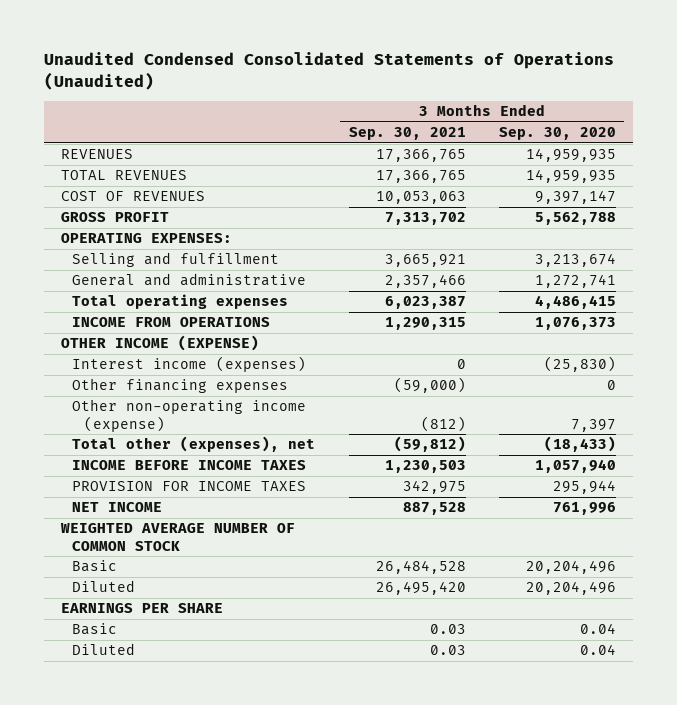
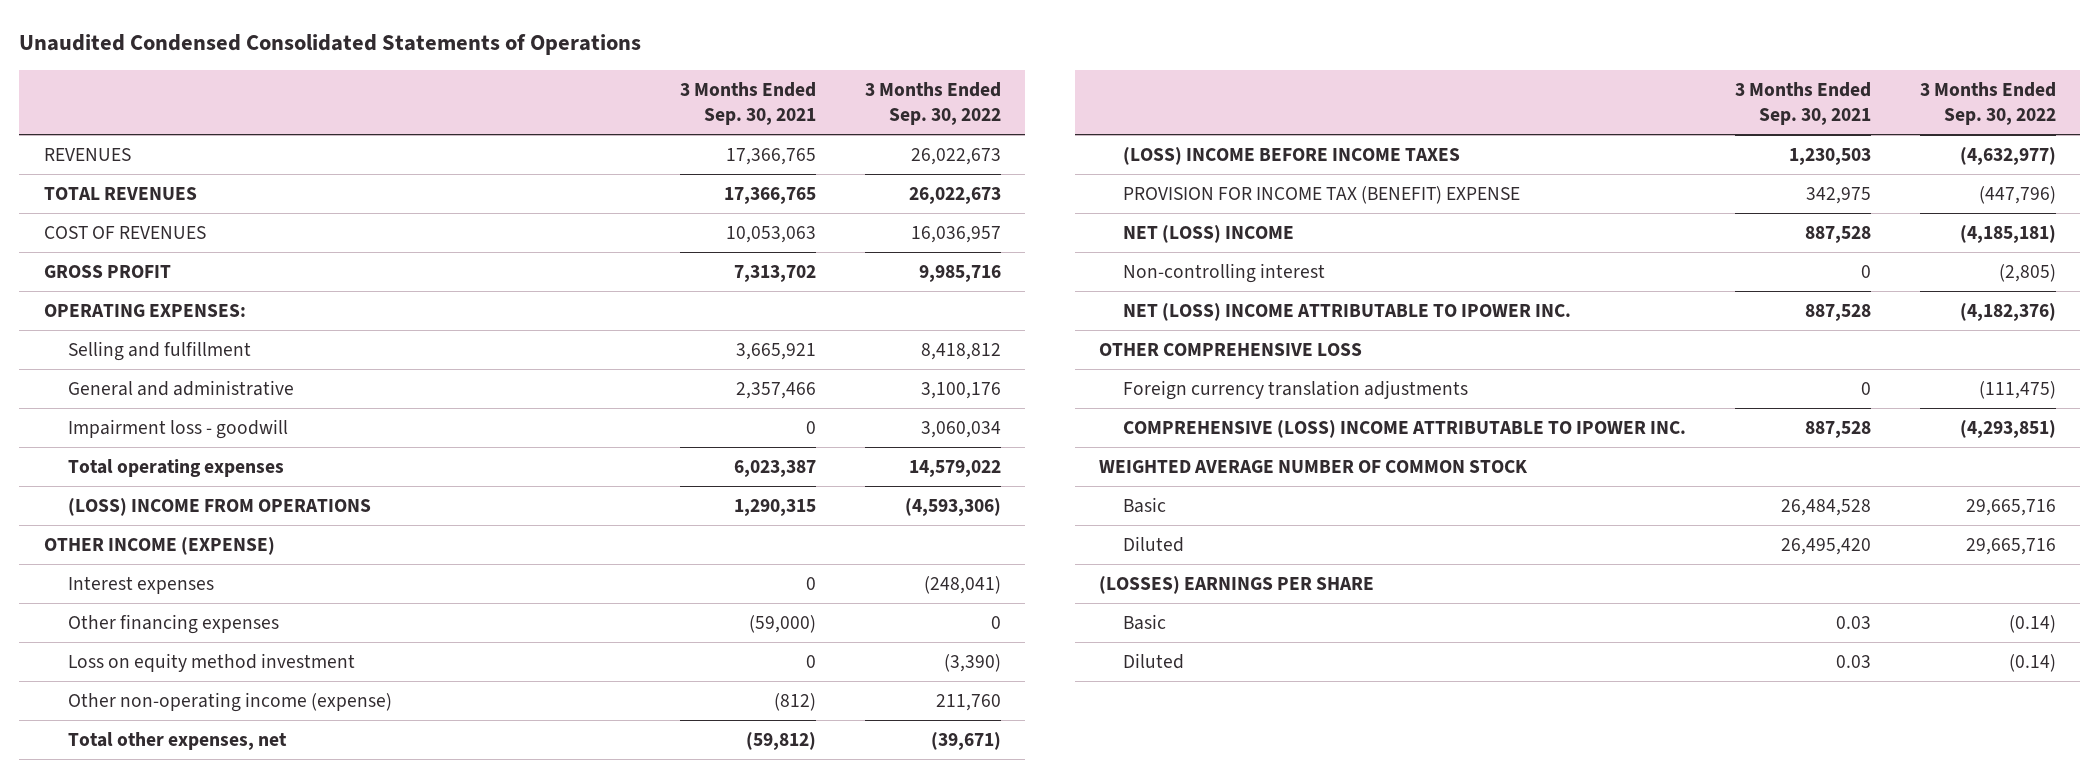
[43,52,614,90] Unaudited Condensed Consolidated Statements of Operations (Unaudited) -> [19,33,642,55] Unaudited Condensed Consolidated Statements of Operations
[498,127,616,141] Sep. 30, 2020 -> none
none -> [864,81,1001,126] 3 Months Ended Sep. 30, 2022
none -> [68,419,289,440] Impairment loss - goodwill
[72,317,271,328] INCOME FROM OPERATIONS -> [68,498,372,517] (LOSS) INCOME FROM OPERATIONS
[72,356,307,373] Interest income (expenses) -> [68,576,215,595] Interest expenses
none -> [68,653,356,673] Loss on equity method investment
[72,436,316,453] Total other (expenses), net -> [68,732,288,751] Total other expenses, net
[72,460,307,471] INCOME BEFORE INCOME TAXES -> [1123,147,1461,166] (LOSS) INCOME BEFORE INCOME TAXES
[72,481,307,492] PROVISION FOR INCOME TAXES -> [1123,186,1521,205] PROVISION FOR INCOME TAX (BENEFIT) EXPENSE
none -> [1123,225,1295,244] NET (LOSS) INCOME
none -> [1123,263,1326,284] Non-controlling interest
[72,502,163,513] NET INCOME -> [1123,303,1572,322] NET (LOSS) INCOME ATTRIBUTABLE TO IPOWER INC.
none -> [1098,343,1362,357] OTHER COMPREHENSIVE LOSS
none -> [1123,380,1469,401] Foreign currency translation adjustments
none -> [1123,420,1687,439] COMPREHENSIVE (LOSS) INCOME ATTRIBUTABLE TO IPOWER INC.
[60,603,223,614] EARNINGS PER SHARE -> [1098,576,1374,595] (LOSSES) EARNINGS PER SHARE

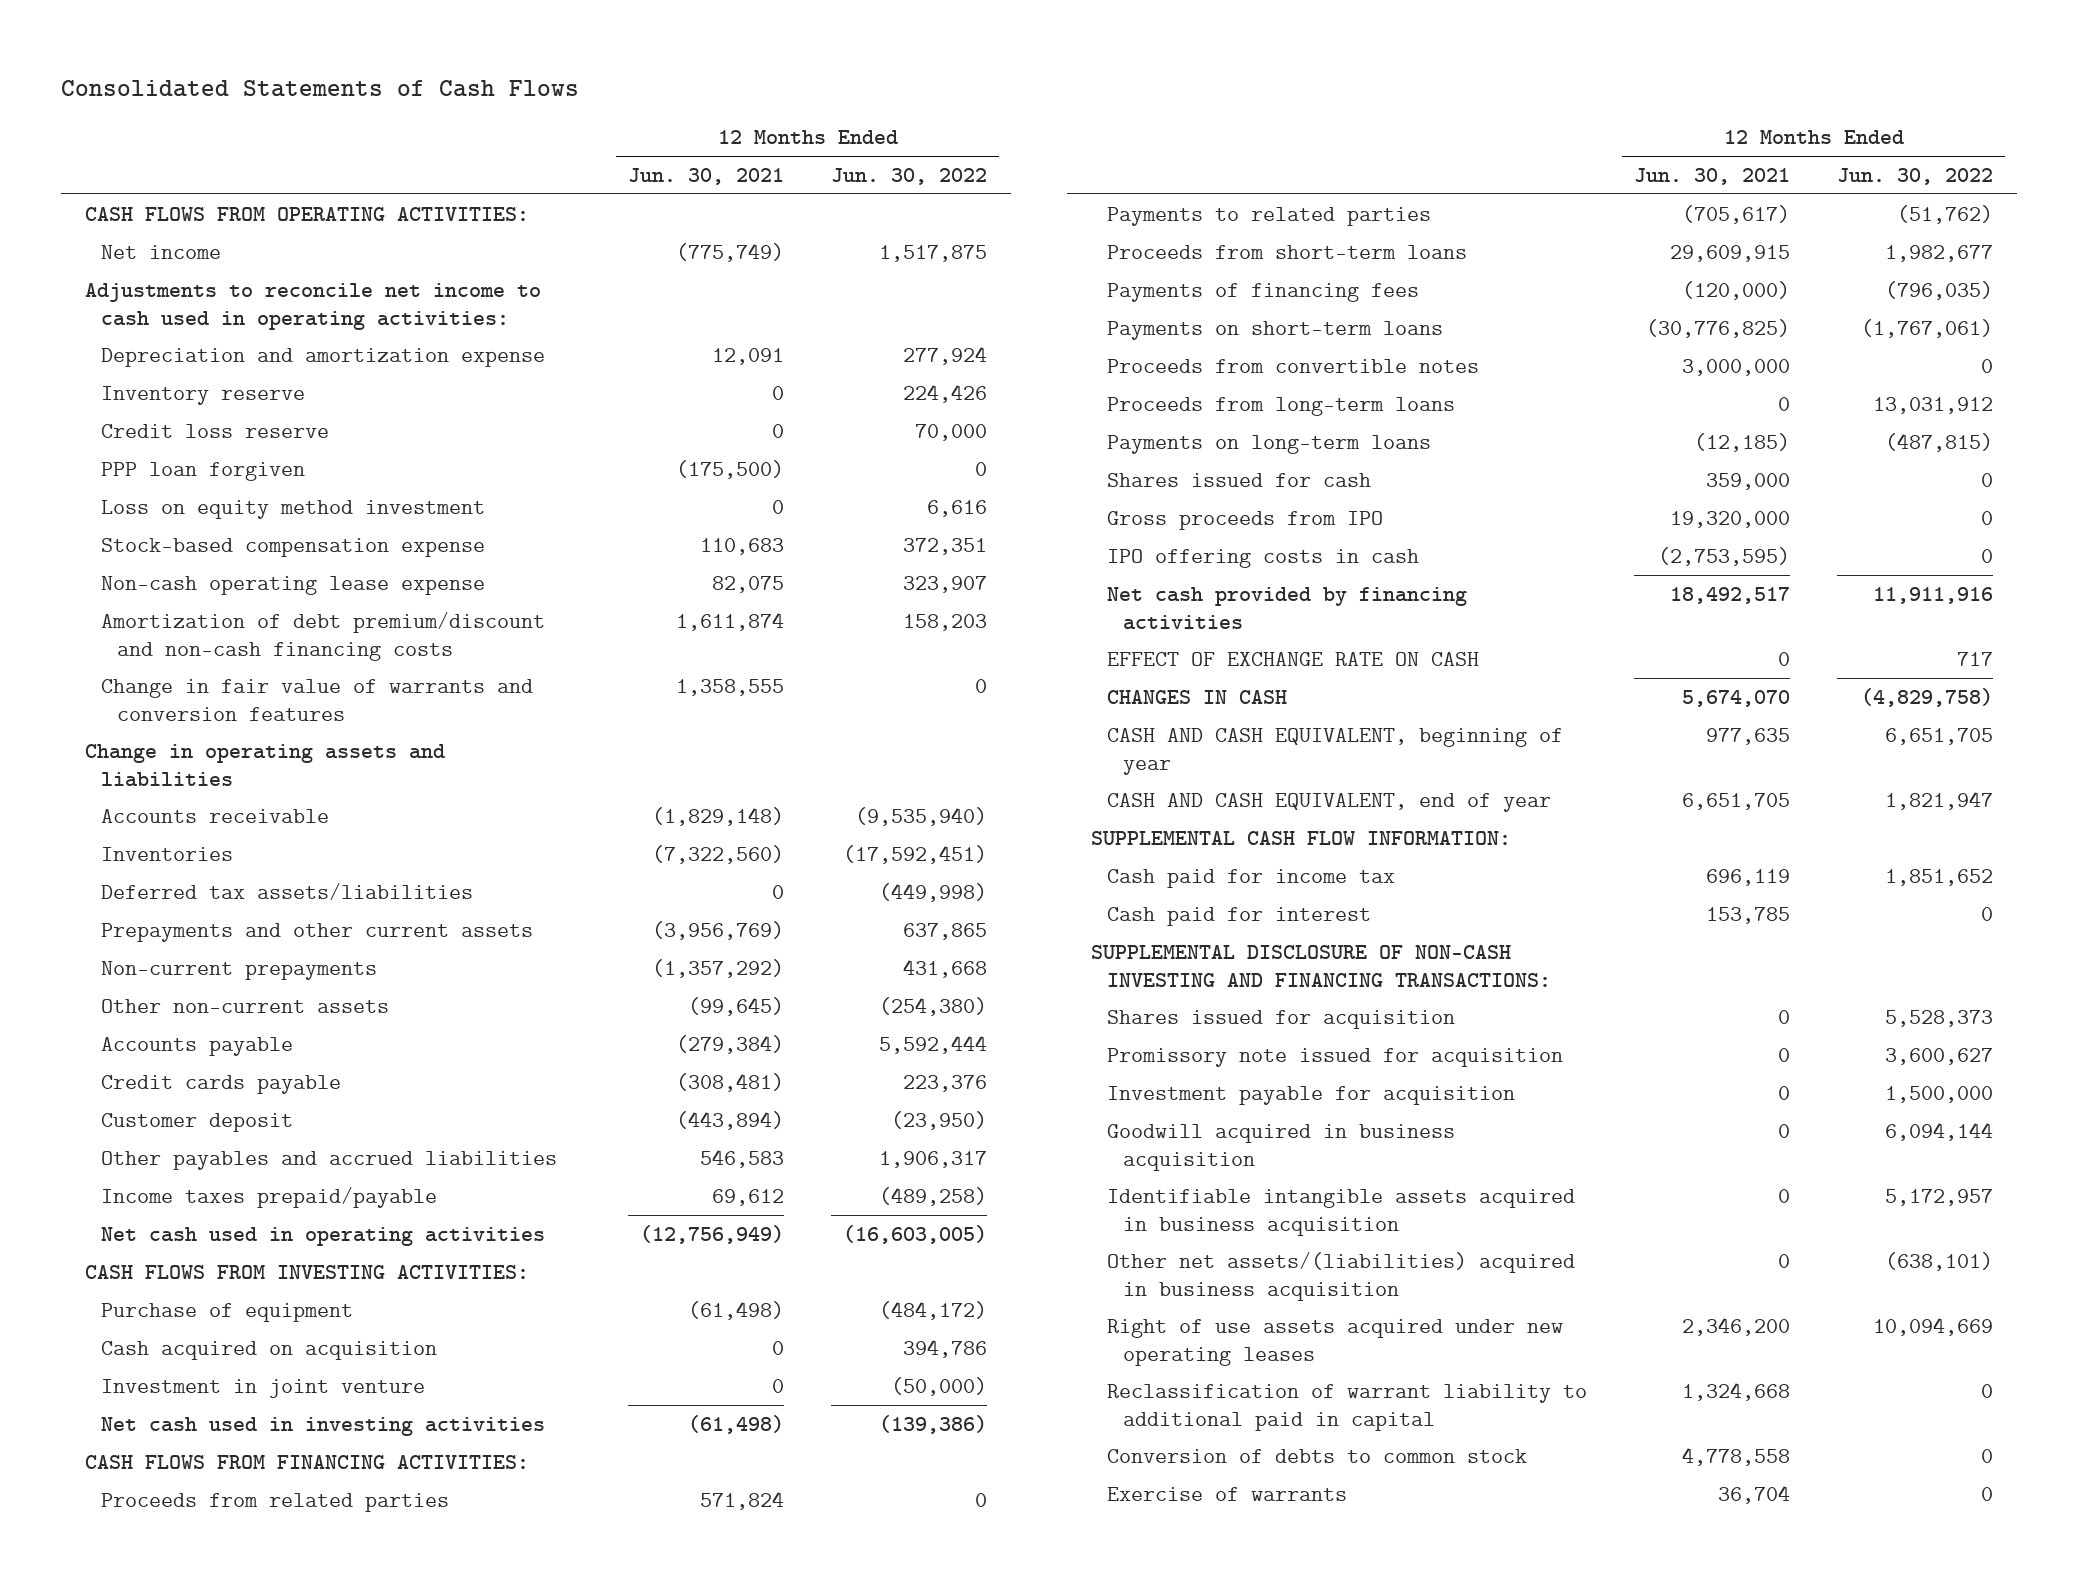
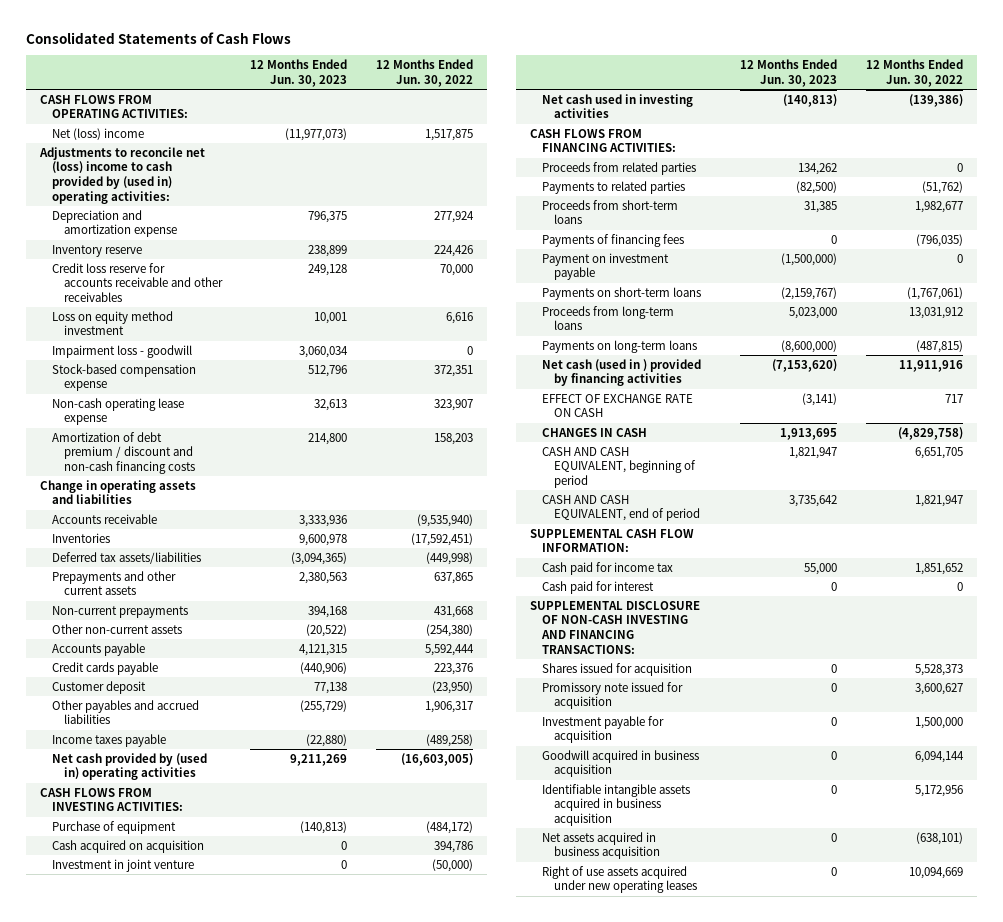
[628,167,785,185] Jun. 30, 2021 -> none
none -> [250,59,348,87] 12 Months Ended Jun. 30, 2023
[100,244,221,259] Net income -> [51,127,144,140] Net (loss) income
[84,282,541,330] Adjustments to reconcile net income to cash used in operating activities: -> [39,146,206,204] Adjustments to reconcile net (loss) income to cash provided by (used in) operating activities:
[100,461,305,481] PPP loan forgiven -> none
[100,423,329,438] Credit loss reserve -> [51,262,223,303] Credit loss reserve for accounts receivable and other receivables
none -> [51,344,192,358] Impairment loss - goodwill
[100,678,533,721] Change in fair value of warrants and conversion features -> none
[100,611,545,661] Amortization of debt premium/discount and non-cash financing costs -> [51,431,195,475] Amortization of debt premium / discount and non-cash financing costs
[100,1186,437,1208] Income taxes prepaid/payable -> [51,733,166,747] Income taxes payable
[100,1226,545,1246] Net cash used in operating activities -> [51,752,207,781] Net cash provided by (used in) operating activities
none -> [542,252,670,281] Payment on investment payable
[1107,358,1480,373] Proceeds from convertible notes -> none
[1107,472,1372,487] Shares issued for cash -> none
[1107,510,1384,530] Gross proceeds from IPO -> none
[1107,548,1420,568] IPO offering costs in cash -> none
[1107,586,1468,630] Net cash provided by financing activities -> [542,358,702,387] Net cash (used in ) provided by financing activities
[1107,727,1564,775] CASH AND CASH EQUIVALENT, beginning of year -> [542,446,696,489] CASH AND CASH EQUIVALENT, beginning of period
[1107,792,1552,812] CASH AND CASH EQUIVALENT, end of year -> [542,494,700,522] CASH AND CASH EQUIVALENT, end of period
[1885,1188,1994,1206] 5,172,957 -> [915,784,964,797] 5,172,956
[1107,1251,1576,1301] Other net assets/(liabilities) acquired in business acquisition -> [542,831,660,860] Net assets acquired in business acquisition
[1107,1383,1588,1431] Reclassification of warrant liability to additional paid in capital -> none
[1107,1448,1528,1463] Conversion of debts to common stock -> none
[1107,1486,1348,1501] Exercise of warrants -> none

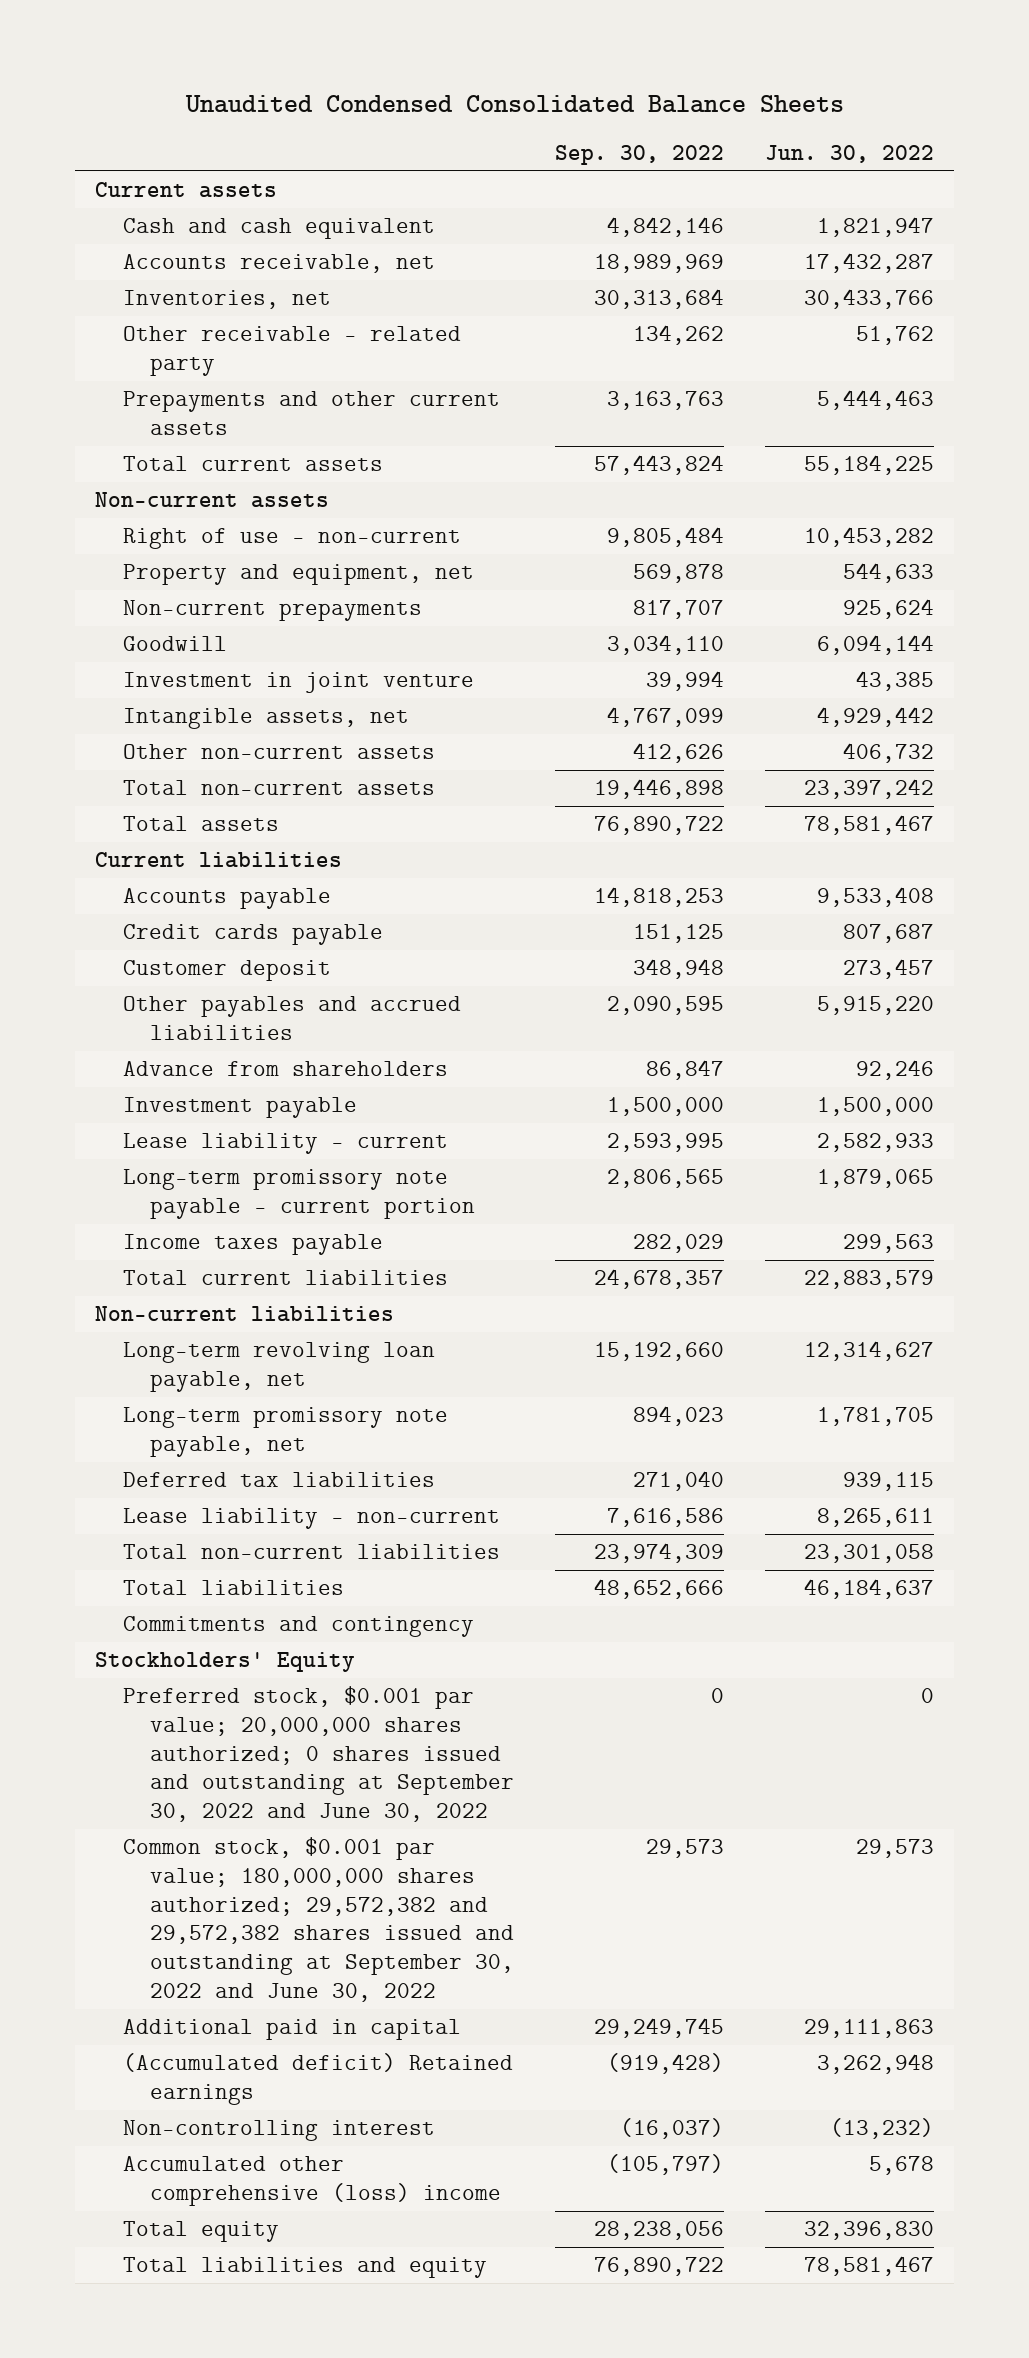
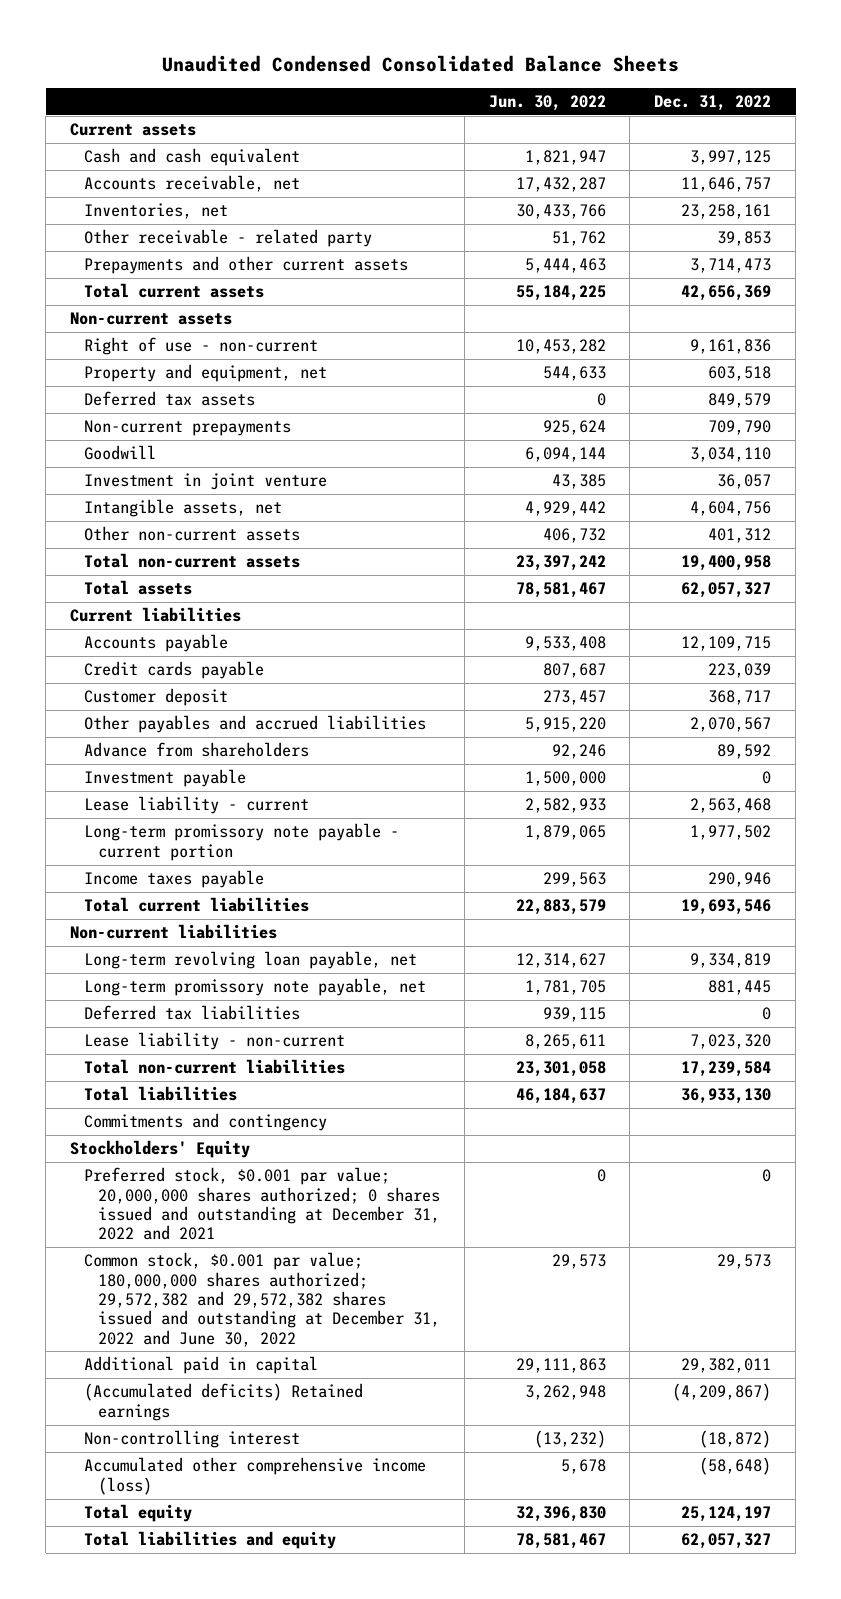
[554,145,724,166] Sep. 30, 2022 -> none
none -> [654,94,772,111] Dec. 31, 2022
none -> [83,391,255,407] Deferred tax assets
[122,1686,515,1823] Preferred stock, $0.001 par value; 20,000,000 shares authorized; 0 shares issued and outstanding at September 30, 2022 and June 30, 2022 -> [83,1167,440,1241] Preferred stock, $0.001 par value; 20,000,000 shares authorized; 0 shares issued and outstanding at December 31, 2022 and 2021
[122,1837,515,2002] Common stock, $0.001 par value; 180,000,000 shares authorized; 29,572,382 and 29,572,382 shares issued and outstanding at September 30, 2022 and June 30, 2022 -> [83,1252,440,1347] Common stock, $0.001 par value; 180,000,000 shares authorized; 29,572,382 and 29,572,382 shares issued and outstanding at December 31, 2022 and June 30, 2022
[122,2053,513,2105] (Accumulated deficit) Retained earnings -> [83,1383,363,1421] (Accumulated deficits) Retained earnings
[122,2156,502,2206] Accumulated other comprehensive (loss) income -> [83,1457,426,1495] Accumulated other comprehensive income (loss)

